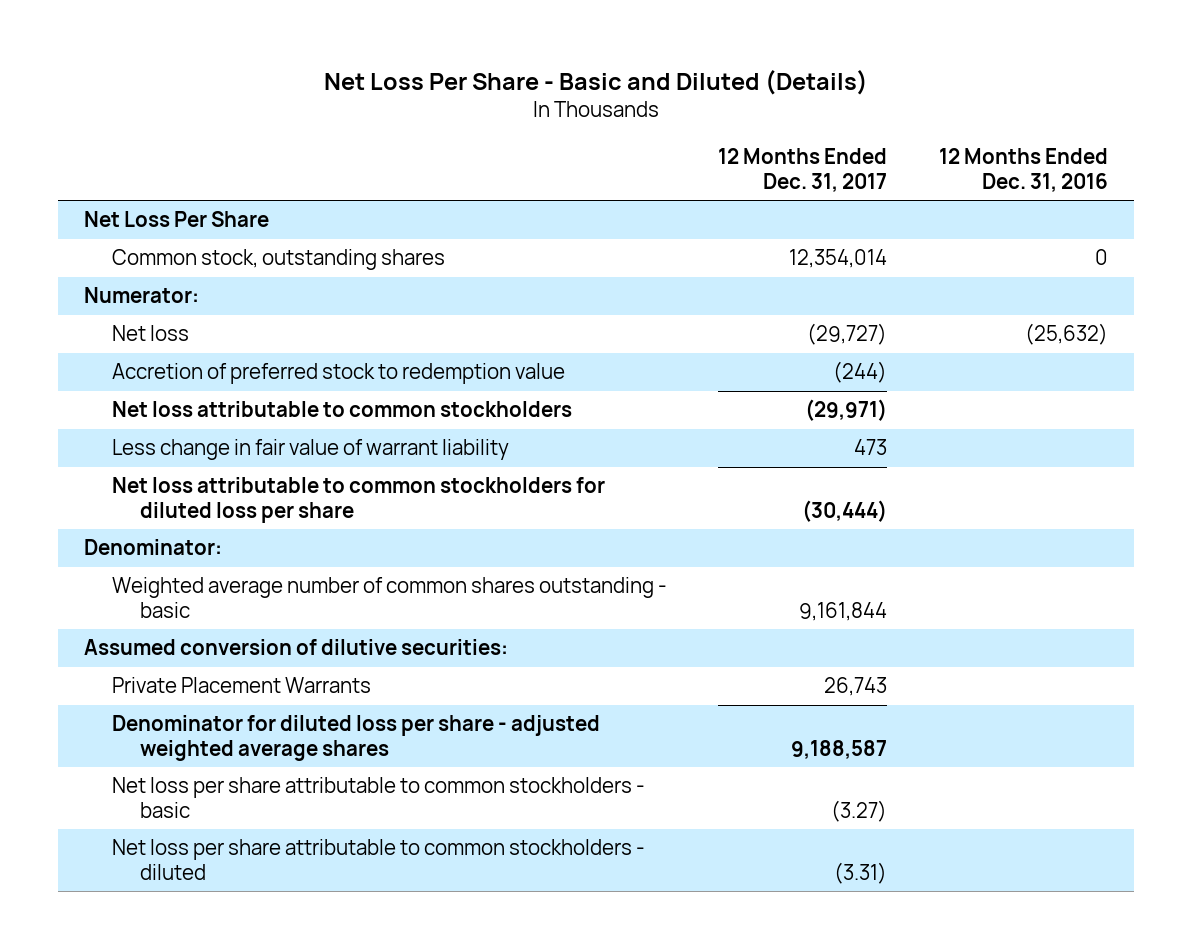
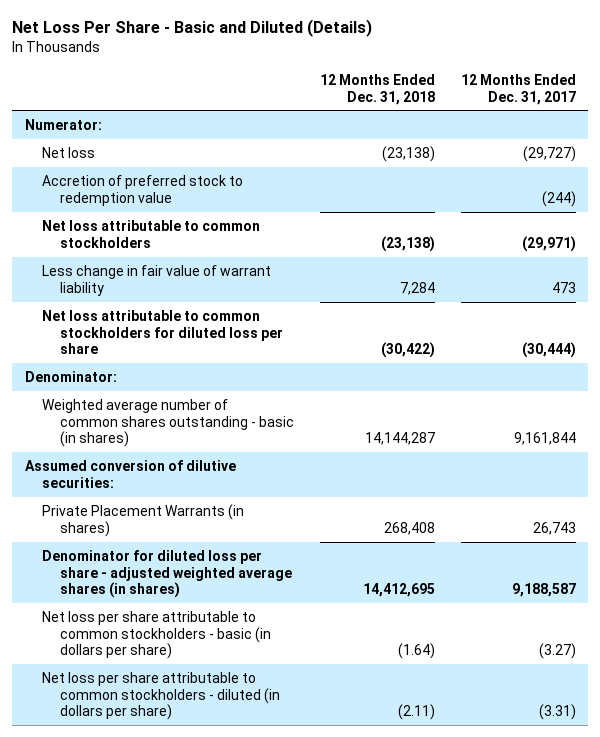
[939,148,1109,192] 12 Months Ended Dec. 31, 2016 -> none
none -> [319,73,435,105] 12 Months Ended Dec. 31, 2018
[83,211,269,228] Net Loss Per Share -> none
[111,249,445,271] Common stock, outstanding shares -> none
[111,577,667,618] Weighted average number of common shares outstanding - basic -> [42,398,294,448] Weighted average number of common shares outstanding - basic (in shares)
[111,677,371,694] Private Placement Warrants -> [42,503,245,537] Private Placement Warrants (in shares)
[111,715,600,761] Denominator for diluted loss per share - adjusted weighted average shares -> [42,549,292,599] Denominator for diluted loss per share - adjusted weighted average shares (in shares)
[111,777,645,818] Net loss per share attributable to common stockholders - basic -> [42,610,271,660] Net loss per share attributable to common stockholders - basic (in dollars per share)
[111,839,645,880] Net loss per share attributable to common stockholders - diluted -> [42,671,280,721] Net loss per share attributable to common stockholders - diluted (in dollars per share)

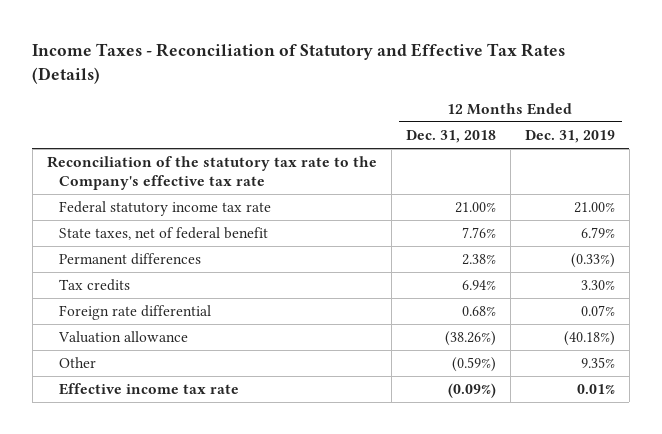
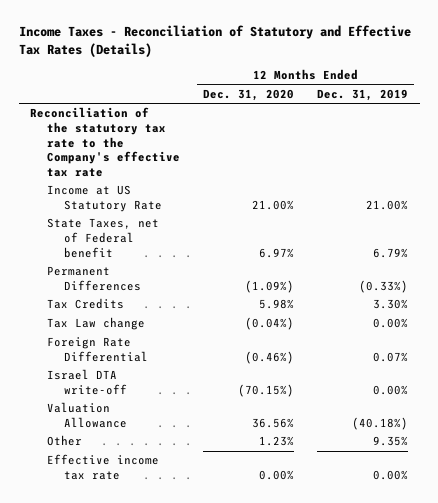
[405,130,496,144] Dec. 31, 2018 -> none
none -> [203,88,295,101] Dec. 31, 2020
[58,201,271,217] Federal statutory income tax rate -> [47,185,162,212] Income at US Statutory Rate
[58,227,268,241] State taxes, net of federal benefit -> [47,218,160,258] State Taxes, net of Federal benefit
[58,253,201,266] Permanent differences -> [47,266,141,291] Permanent Differences
[58,279,130,292] Tax credits -> [47,298,125,310] Tax Credits
none -> [47,317,146,331] Tax Law change
[58,305,211,321] Foreign rate differential -> [47,337,148,362] Foreign Rate Differential
none -> [47,369,127,395] Israel DTA write-off
[57,331,188,344] Valuation allowance -> [47,402,127,428] Valuation Allowance
[576,384,615,395] 0.01% -> [373,469,409,480] 0.00%

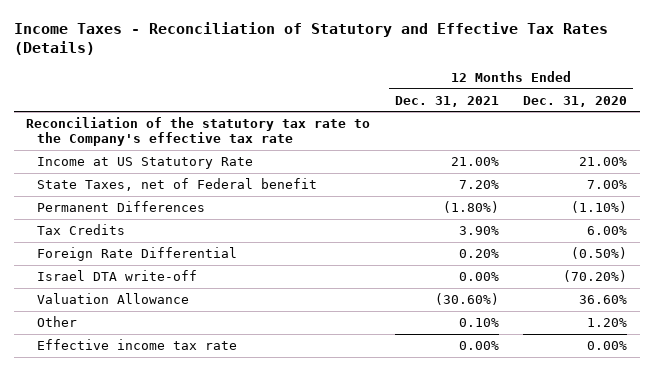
[317,88,409,101] Dec. 31, 2019 -> none
none -> [394,95,499,107] Dec. 31, 2021
[47,317,146,331] Tax Law change -> none
[259,247,295,258] 6.97% -> [587,179,628,189] 7.00%
[245,279,295,293] (1.09%) -> [571,200,628,213] (1.10%)
[259,299,295,310] 5.98% -> [587,225,628,235] 6.00%
[245,350,295,364] (0.46%) -> [571,246,628,259] (0.50%)
[238,383,295,397] (70.15%) -> [563,269,628,282] (70.20%)
[252,417,295,428] 36.56% -> [579,294,628,304] 36.60%
[259,436,295,447] 1.23% -> [587,317,628,327] 1.20%

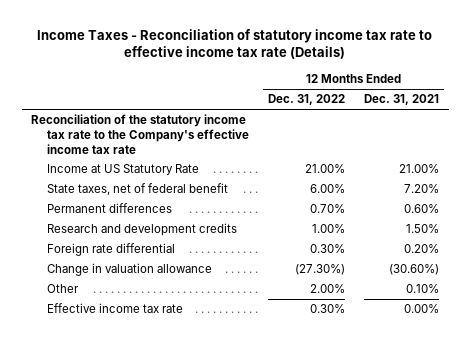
[14,21,609,56] Income Taxes - Reconciliation of Statutory and Effective Tax Rates (Details) -> [37,28,433,60] Income Taxes - Reconciliation of statutory income tax rate to effective income tax rate (Details)
[523,95,628,107] Dec. 31, 2020 -> none
none -> [267,94,345,106] Dec. 31, 2022
[26,116,371,146] Reconciliation of the statutory tax rate to the Company's effective tax rate -> [31,114,249,154] Reconciliation of the statutory income tax rate to the Company's effective income tax rate
[37,223,126,235] Tax Credits -> none
[37,269,198,281] Israel DTA write-off -> none
[37,177,318,191] State Taxes, net of Federal benefit -> [46,183,228,196] State taxes, net of federal benefit
[37,200,206,212] Permanent Differences -> [46,203,172,214] Permanent differences
[442,200,499,213] (1.80%) -> [404,204,440,214] 0.60%
none -> [46,223,237,237] Research and development credits
[37,246,238,261] Foreign Rate Differential -> [46,243,175,257] Foreign rate differential
[37,292,190,304] Valuation Allowance -> [46,263,212,277] Change in valuation allowance

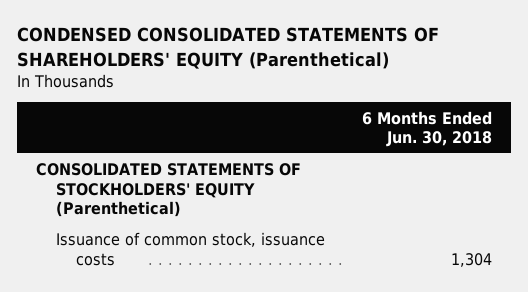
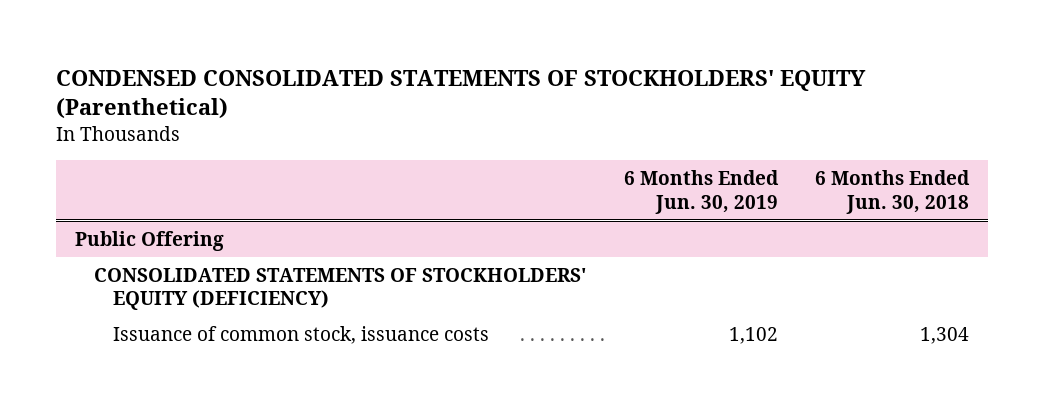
[17,27,440,69] CONDENSED CONSOLIDATED STATEMENTS OF SHAREHOLDERS' EQUITY (Parenthetical) -> [56,69,867,120] CONDENSED CONSOLIDATED STATEMENTS OF STOCKHOLDERS' EQUITY (Parenthetical)
none -> [623,170,779,214] 6 Months Ended Jun. 30, 2019
none -> [74,230,224,251] Public Offering
[35,163,301,218] CONSOLIDATED STATEMENTS OF STOCKHOLDERS' EQUITY (Parenthetical) -> [93,267,587,311] CONSOLIDATED STATEMENTS OF STOCKHOLDERS' EQUITY (DEFICIENCY)

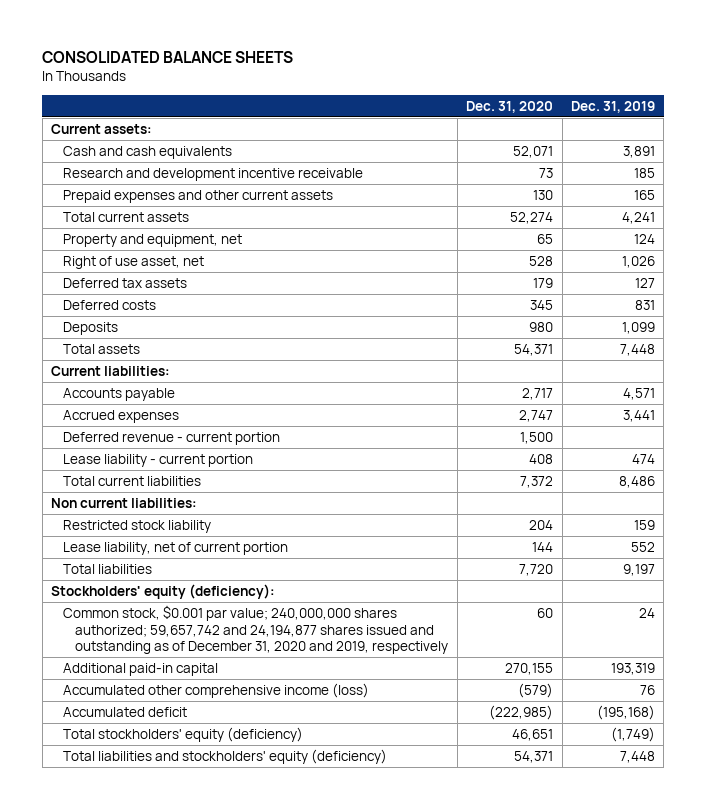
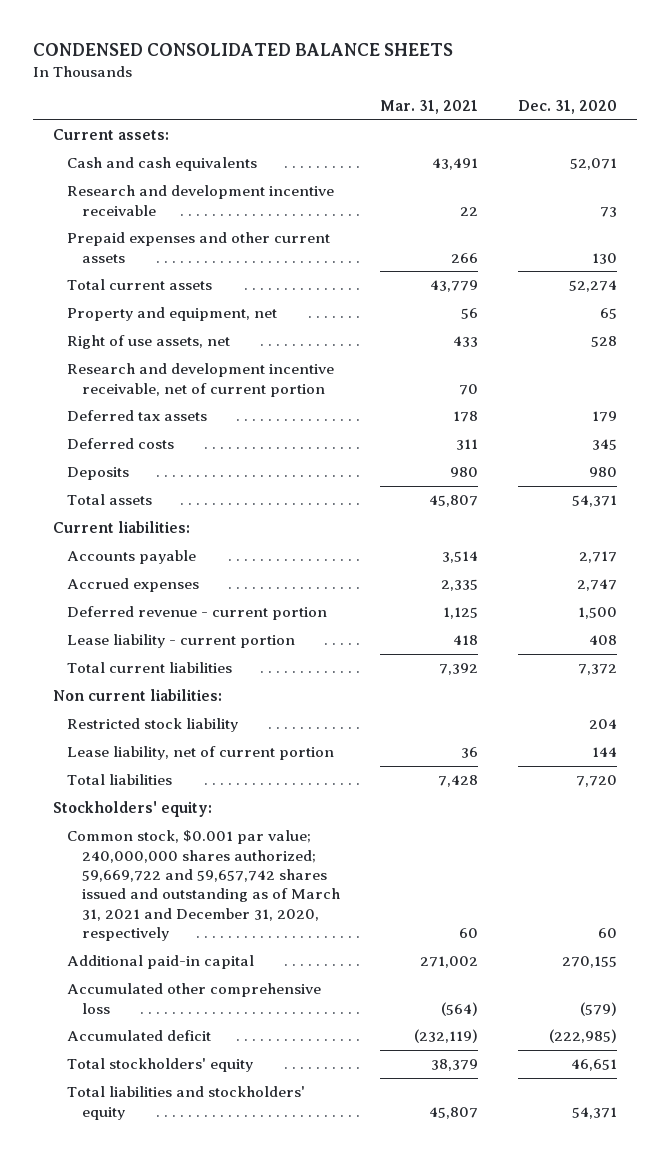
[42,51,294,64] CONSOLIDATED BALANCE SHEETS -> [32,43,453,57] CONDENSED CONSOLIDATED BALANCE SHEETS
[571,100,656,113] Dec. 31, 2019 -> none
none -> [379,100,478,115] Mar. 31, 2021
[63,255,205,269] Right of use asset, net -> [67,335,231,350] Right of use assets, net
none -> [67,363,335,397] Research and development incentive receivable, net of current portion
[51,583,276,599] Stockholders' equity (deficiency): -> [52,801,212,818] Stockholders' equity:
[63,604,449,655] Common stock, $0.001 par value; 240,000,000 shares authorized; 59,657,742 and 24,194,877 shares issued and outstanding as of December 31, 2020 and 2019, respectively -> [67,830,340,942] Common stock, $0.001 par value; 240,000,000 shares authorized; 59,669,722 and 59,657,742 shares issued and outstanding as of March 31, 2021 and December 31, 2020, respectively
[63,682,370,698] Accumulated other comprehensive income (loss) -> [67,983,322,1014] Accumulated other comprehensive loss
[63,726,304,742] Total stockholders' equity (deficiency) -> [67,1058,254,1073] Total stockholders' equity
[63,748,388,764] Total liabilities and stockholders' equity (deficiency) -> [67,1086,306,1120] Total liabilities and stockholders' equity

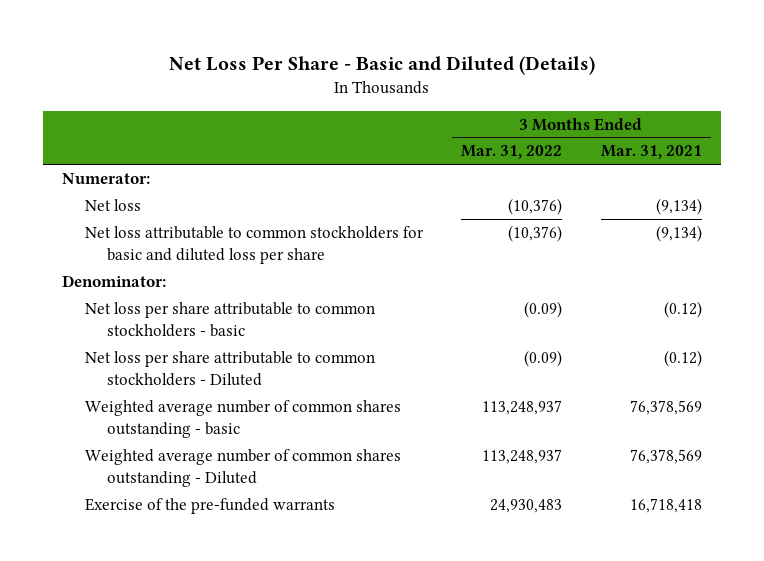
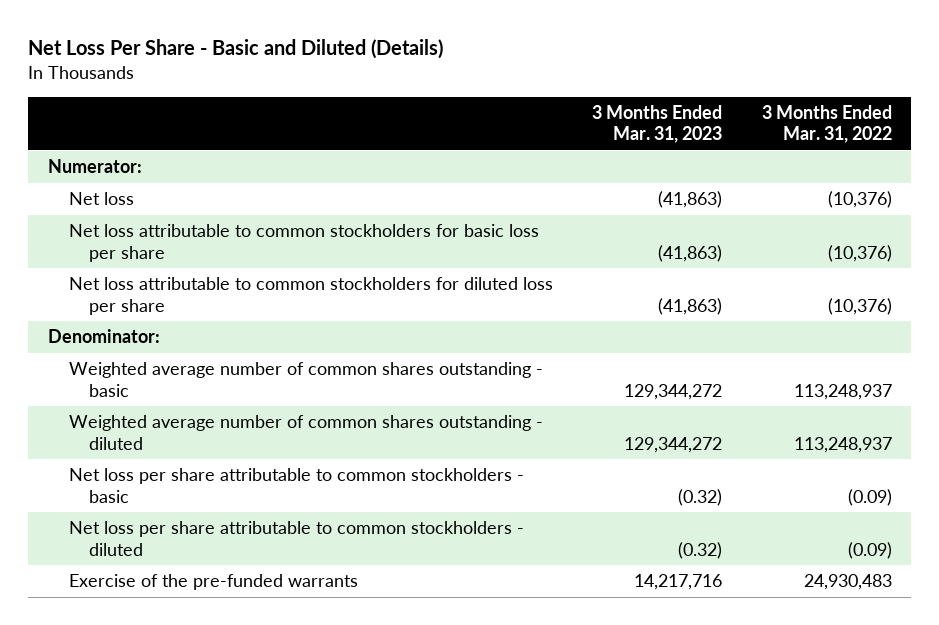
[600,145,702,160] Mar. 31, 2021 -> none
none -> [592,104,723,144] 3 Months Ended Mar. 31, 2023
none -> [68,224,539,262] Net loss attributable to common stockholders for basic loss per share
[84,226,424,264] Net loss attributable to common stockholders for basic and diluted loss per share -> [68,277,553,315] Net loss attributable to common stockholders for diluted loss per share
[84,351,375,386] Net loss per share attributable to common stockholders - Diluted -> none
[84,449,401,487] Weighted average number of common shares outstanding - Diluted -> [68,415,543,450] Weighted average number of common shares outstanding - diluted
[84,302,375,337] Net loss per share attributable to common stockholders - basic -> [68,468,524,503] Net loss per share attributable to common stockholders - basic
none -> [68,521,524,556] Net loss per share attributable to common stockholders - diluted

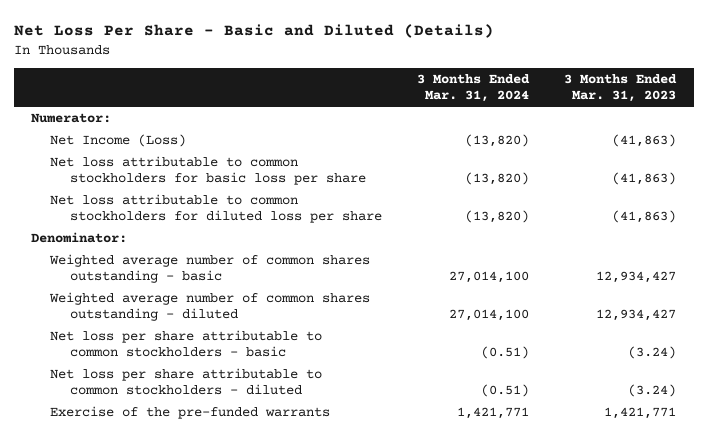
[761,104,892,144] 3 Months Ended Mar. 31, 2022 -> none
none -> [416,73,530,103] 3 Months Ended Mar. 31, 2024
[68,192,134,206] Net loss -> [50,133,187,147] Net Income (Loss)
[624,383,723,400] 129,344,272 -> [595,271,676,284] 12,934,427
[624,436,723,453] 129,344,272 -> [595,309,676,322] 12,934,427
[678,488,723,506] (0.32) -> [627,346,676,360] (3.24)
[678,541,723,559] (0.32) -> [627,384,676,398] (3.24)
[634,574,723,591] 14,217,716 -> [603,406,676,419] 1,421,771

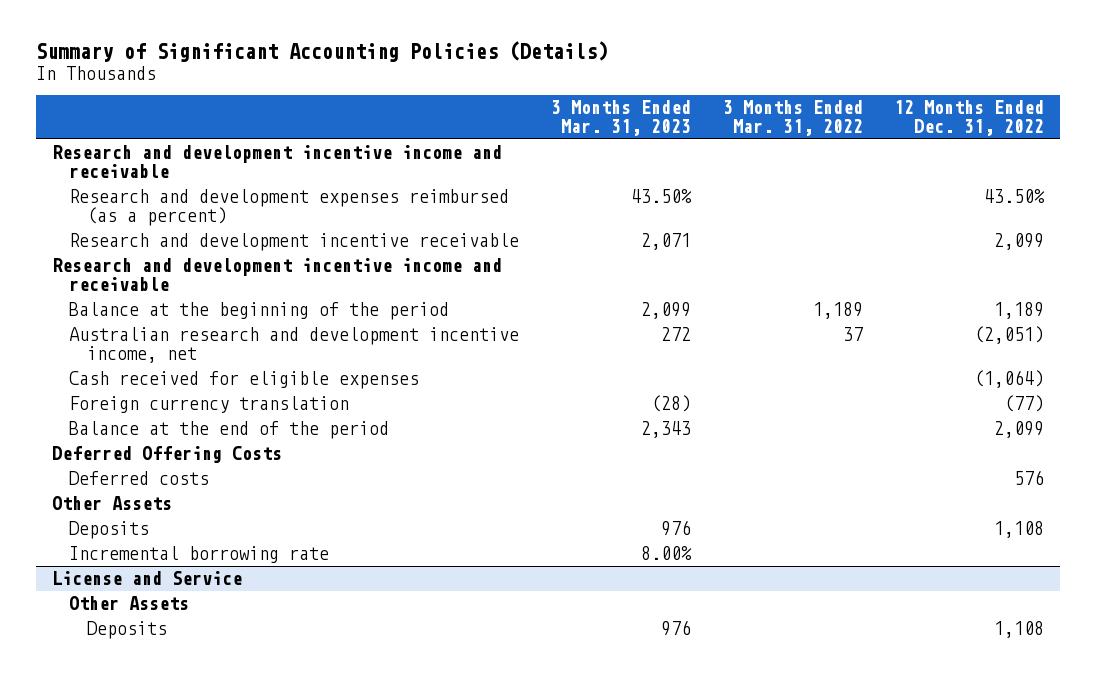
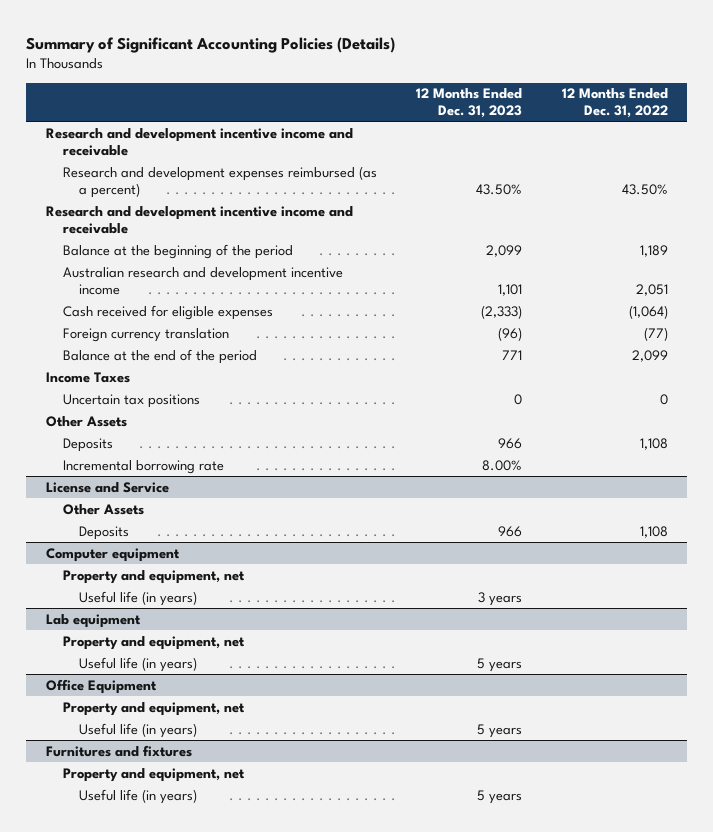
[551,100,692,137] 3 Months Ended Mar. 31, 2023 -> none
[722,100,863,137] 3 Months Ended Mar. 31, 2022 -> none
none -> [416,88,523,119] 12 Months Ended Dec. 31, 2023
[69,233,520,252] Research and development incentive receivable -> none
[69,327,520,364] Australian research and development incentive income, net -> [62,266,343,295] Australian research and development incentive income
[974,326,1045,345] (2,051) -> [635,283,668,296] 2,051
[51,446,282,464] Deferred Offering Costs -> none
[69,471,210,486] Deferred costs -> none
none -> [45,371,130,383] Income Taxes
none -> [62,393,200,408] Uncertain tax positions
none -> [45,547,180,562] Computer equipment
none -> [62,569,245,584] Property and equipment, net
none -> [79,590,198,606] Useful life (in years)
none -> [45,613,141,628] Lab equipment
none -> [62,635,245,650] Property and equipment, net
none -> [79,656,198,672] Useful life (in years)
none -> [45,678,157,694] Office Equipment
none -> [62,701,245,716] Property and equipment, net
none -> [79,722,198,738] Useful life (in years)
none -> [45,744,192,757] Furnitures and fixtures
none -> [62,767,245,782] Property and equipment, net
none -> [79,788,198,804] Useful life (in years)

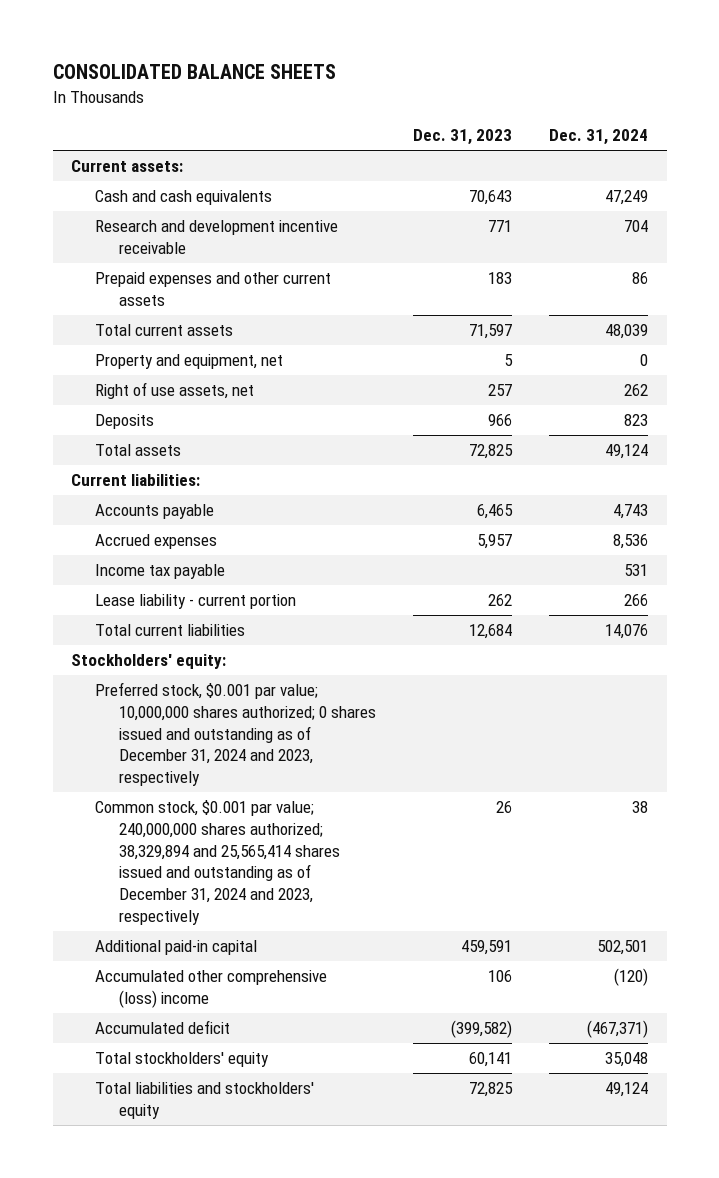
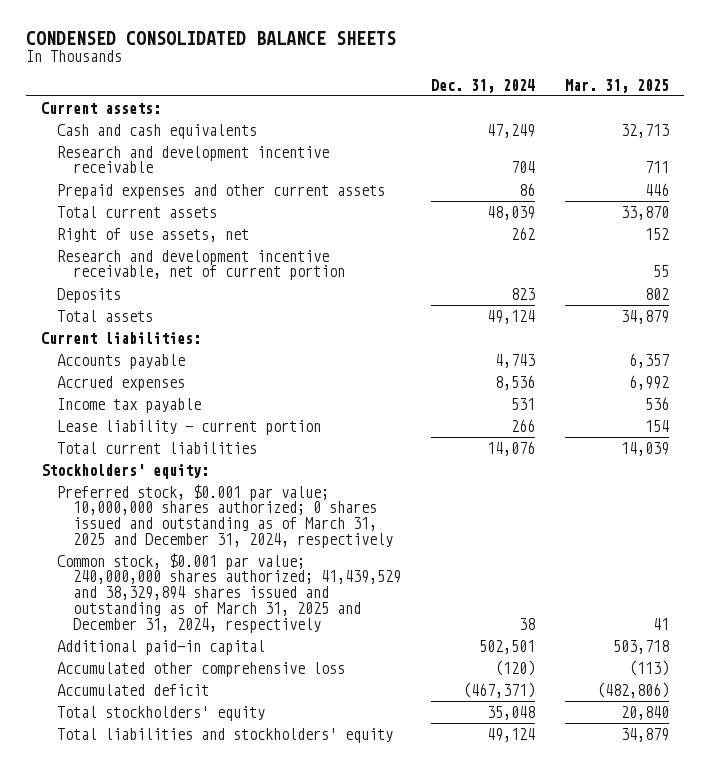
[52,64,336,80] CONSOLIDATED BALANCE SHEETS -> [25,30,396,45] CONDENSED CONSOLIDATED BALANCE SHEETS
[413,129,513,146] Dec. 31, 2023 -> none
none -> [565,78,670,93] Mar. 31, 2025
[95,354,284,370] Property and equipment, net -> none
none -> [56,249,346,281] Research and development incentive receivable, net of current portion
[95,682,377,787] Preferred stock, $0.001 par value; 10,000,000 shares authorized; 0 shares issued and outstanding as of December 31, 2024 and 2023, respectively -> [56,483,394,549] Preferred stock, $0.001 par value; 10,000,000 shares authorized; 0 shares issued and outstanding as of March 31, 2025 and December 31, 2024, respectively
[95,800,341,925] Common stock, $0.001 par value; 240,000,000 shares authorized; 38,329,894 and 25,565,414 shares issued and outstanding as of December 31, 2024 and 2023, respectively -> [56,552,402,633] Common stock, $0.001 par value; 240,000,000 shares authorized; 41,439,529 and 38,329,894 shares issued and outstanding as of March 31, 2025 and December 31, 2024, respectively
[95,970,328,1008] Accumulated other comprehensive (loss) income -> [56,661,345,677] Accumulated other comprehensive loss

